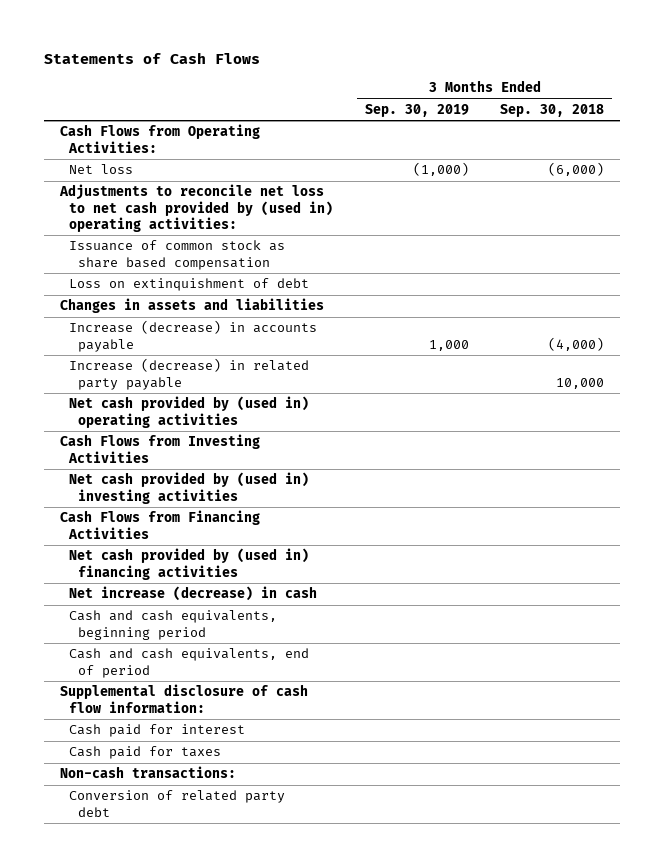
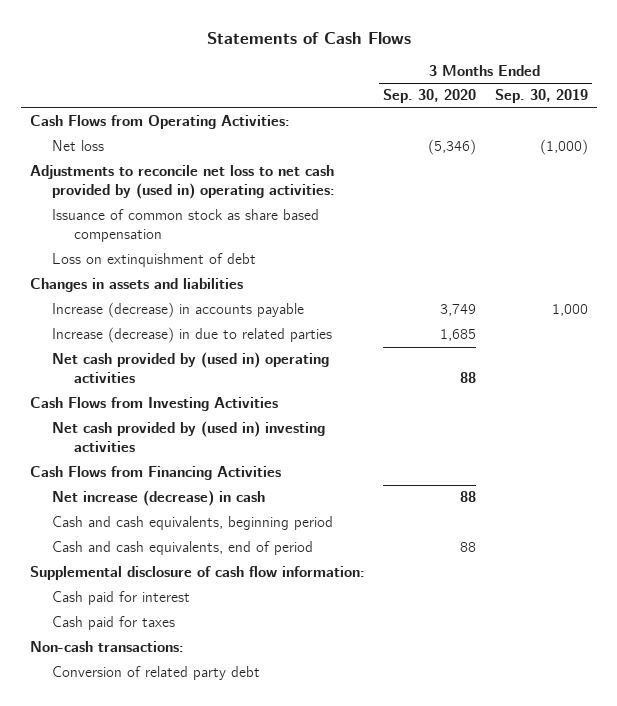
[500,103,605,117] Sep. 30, 2018 -> none
none -> [383,89,477,104] Sep. 30, 2020
[69,358,310,390] Increase (decrease) in related party payable -> [52,327,333,344] Increase (decrease) in due to related parties
[69,548,310,580] Net cash provided by (used in) financing activities -> none

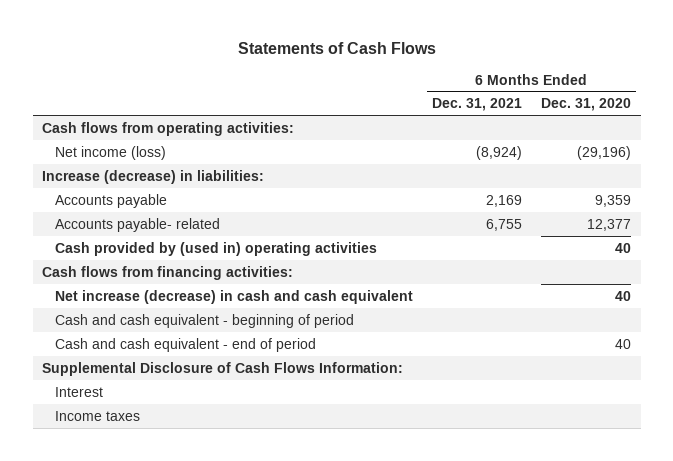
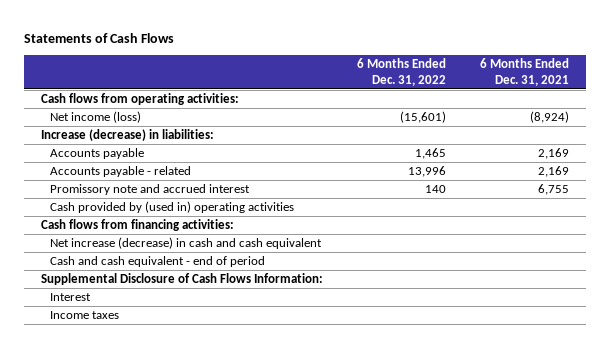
[541,98,632,112] Dec. 31, 2020 -> none
none -> [356,58,446,86] 6 Months Ended Dec. 31, 2022
[54,217,220,232] Accounts payable- related -> [50,166,192,178] Accounts payable - related
[485,218,522,231] 6,755 -> [537,166,569,178] 2,169
none -> [50,184,251,196] Promissory note and accrued interest
[54,313,354,328] Cash and cash equivalent - beginning of period -> none

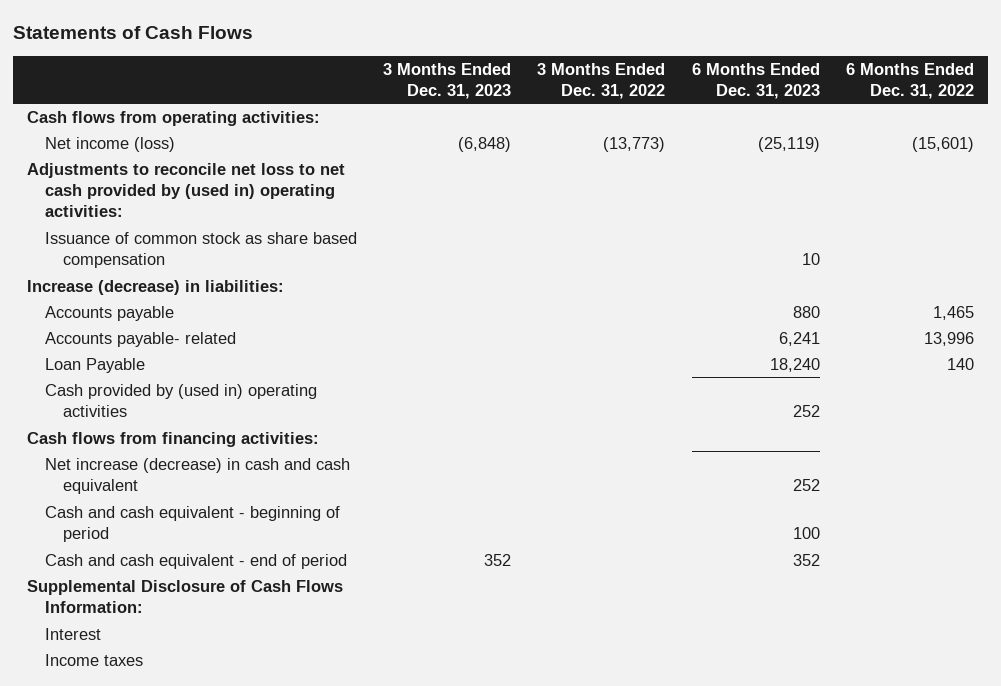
[479,58,569,86] 6 Months Ended Dec. 31, 2021 -> none
none -> [383,62,512,99] 3 Months Ended Dec. 31, 2023
none -> [537,62,666,99] 3 Months Ended Dec. 31, 2022
none -> [691,62,820,99] 6 Months Ended Dec. 31, 2023
none -> [26,162,345,218] Adjustments to reconcile net loss to net cash provided by (used in) operating activities:
none -> [44,231,357,269] Issuance of common stock as share based compensation
[50,184,251,196] Promissory note and accrued interest -> none
[50,166,192,178] Accounts payable - related -> [44,331,236,347] Accounts payable- related
none -> [44,357,145,373] Loan Payable
none -> [44,505,340,543] Cash and cash equivalent - beginning of period

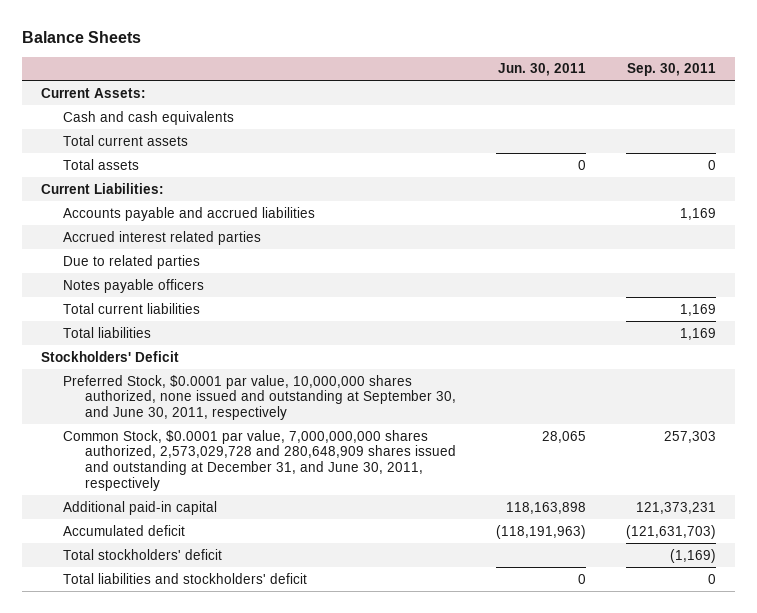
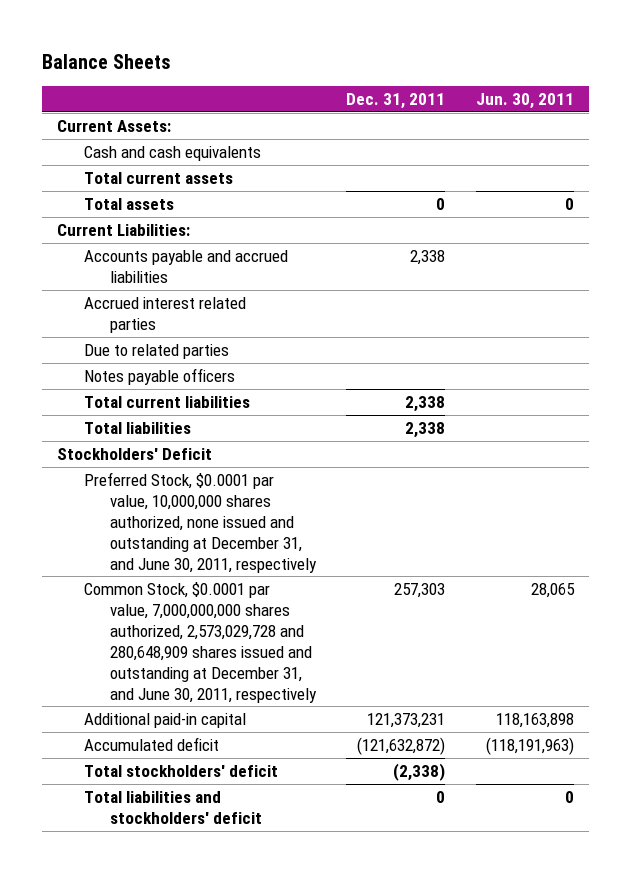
[626,63,716,77] Sep. 30, 2011 -> none
none -> [346,92,446,109] Dec. 31, 2011
[63,374,456,421] Preferred Stock, $0.0001 par value, 10,000,000 shares authorized, none issued and outstanding at September 30, and June 30, 2011, respectively -> [83,471,317,573] Preferred Stock, $0.0001 par value, 10,000,000 shares authorized, none issued and outstanding at December 31, and June 30, 2011, respectively

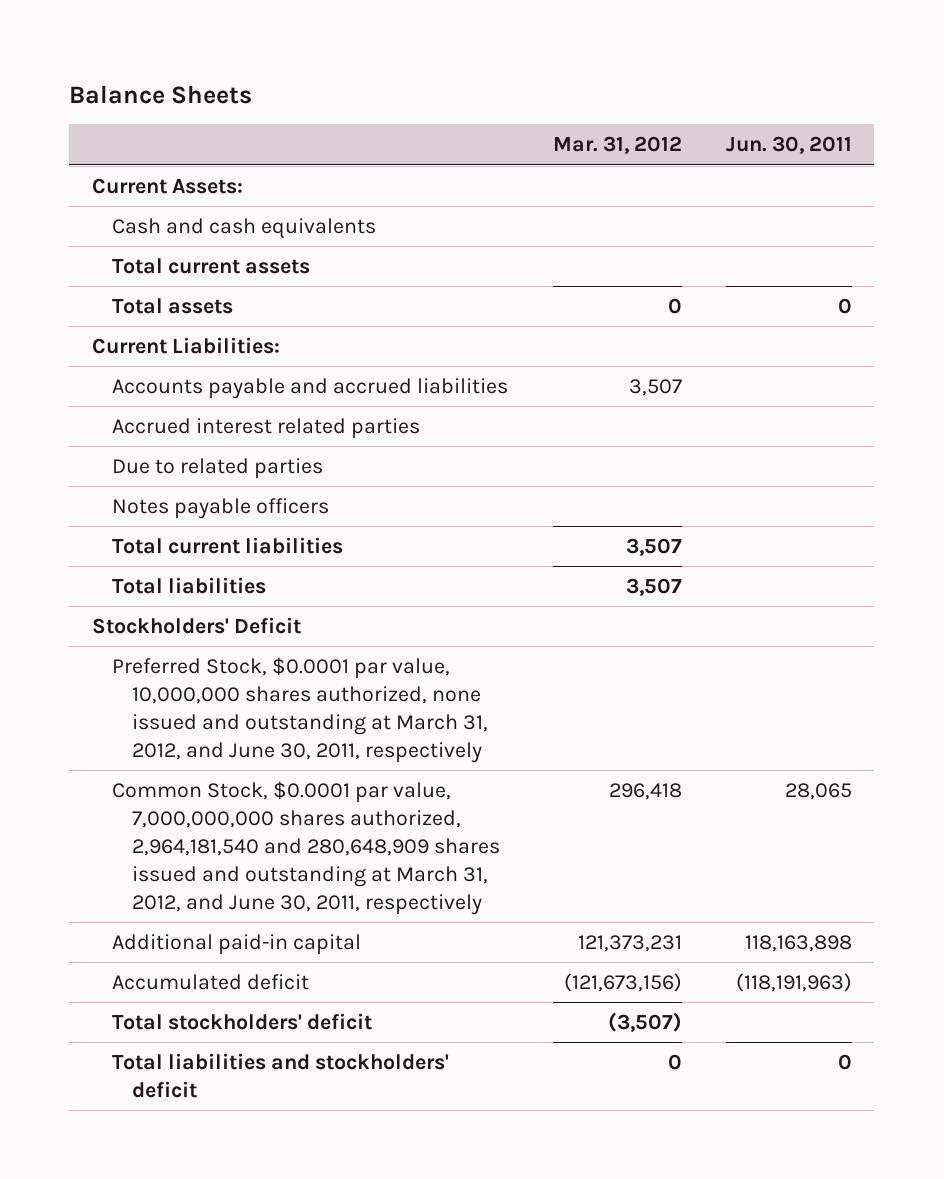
[346,92,446,109] Dec. 31, 2011 -> none
none -> [552,136,682,155] Mar. 31, 2012
[83,471,317,573] Preferred Stock, $0.0001 par value, 10,000,000 shares authorized, none issued and outstanding at December 31, and June 30, 2011, respectively -> [111,656,489,763] Preferred Stock, $0.0001 par value, 10,000,000 shares authorized, none issued and outstanding at March 31, 2012, and June 30, 2011, respectively
[83,581,317,703] Common Stock, $0.0001 par value, 7,000,000,000 shares authorized, 2,573,029,728 and 280,648,909 shares issued and outstanding at December 31, and June 30, 2011, respectively -> [111,780,501,915] Common Stock, $0.0001 par value, 7,000,000,000 shares authorized, 2,964,181,540 and 280,648,909 shares issued and outstanding at March 31, 2012, and June 30, 2011, respectively

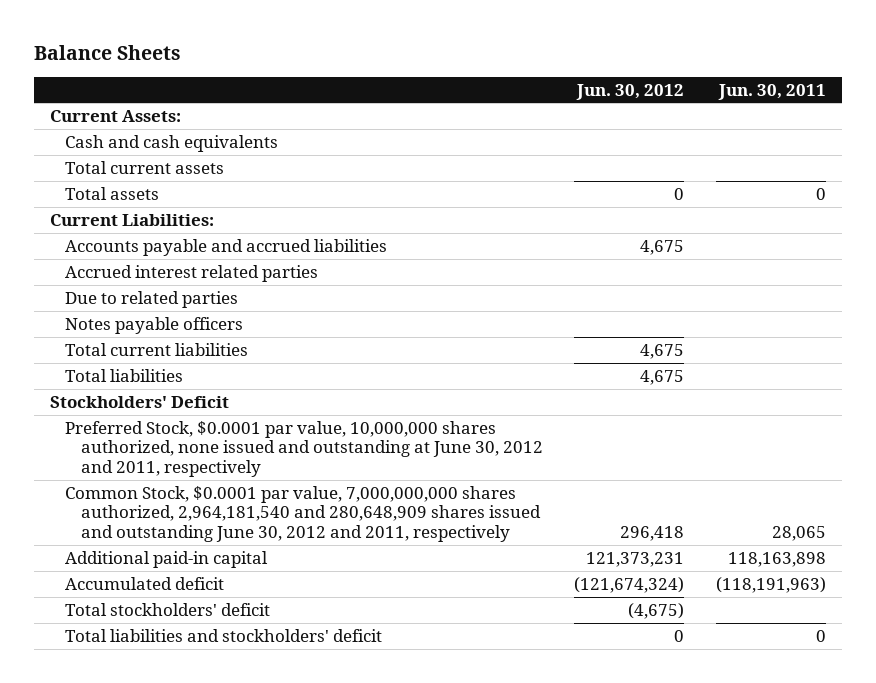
[552,136,682,155] Mar. 31, 2012 -> none
none -> [576,83,685,100] Jun. 30, 2012
[111,656,489,763] Preferred Stock, $0.0001 par value, 10,000,000 shares authorized, none issued and outstanding at March 31, 2012, and June 30, 2011, respectively -> [65,420,543,477] Preferred Stock, $0.0001 par value, 10,000,000 shares authorized, none issued and outstanding at June 30, 2012 and 2011, respectively
[111,780,501,915] Common Stock, $0.0001 par value, 7,000,000,000 shares authorized, 2,964,181,540 and 280,648,909 shares issued and outstanding at March 31, 2012, and June 30, 2011, respectively -> [65,485,541,542] Common Stock, $0.0001 par value, 7,000,000,000 shares authorized, 2,964,181,540 and 280,648,909 shares issued and outstanding June 30, 2012 and 2011, respectively

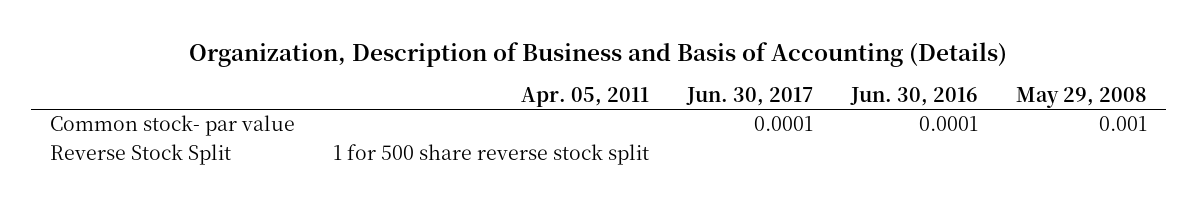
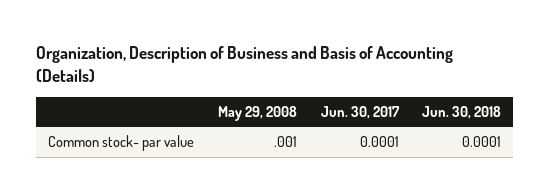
[520,86,649,107] Apr. 05, 2011 -> none
[849,86,978,106] Jun. 30, 2016 -> none
none -> [422,105,502,119] Jun. 30, 2018
[50,144,232,166] Reverse Stock Split -> none
[1098,116,1147,132] 0.001 -> [273,136,297,148] .001

